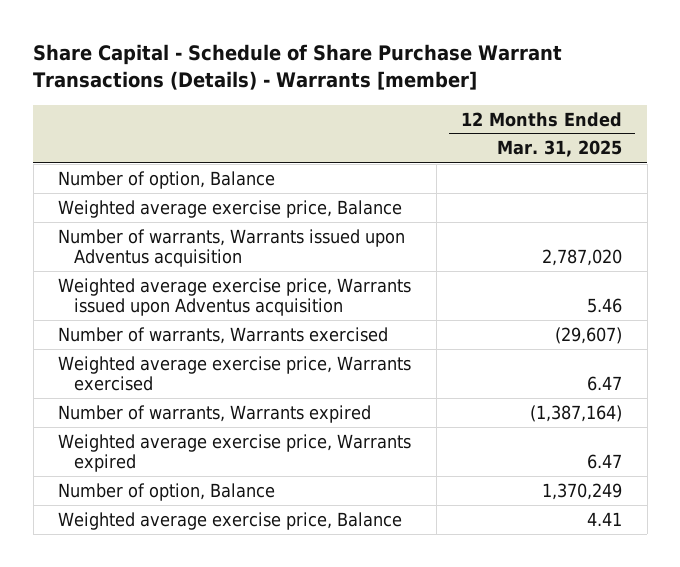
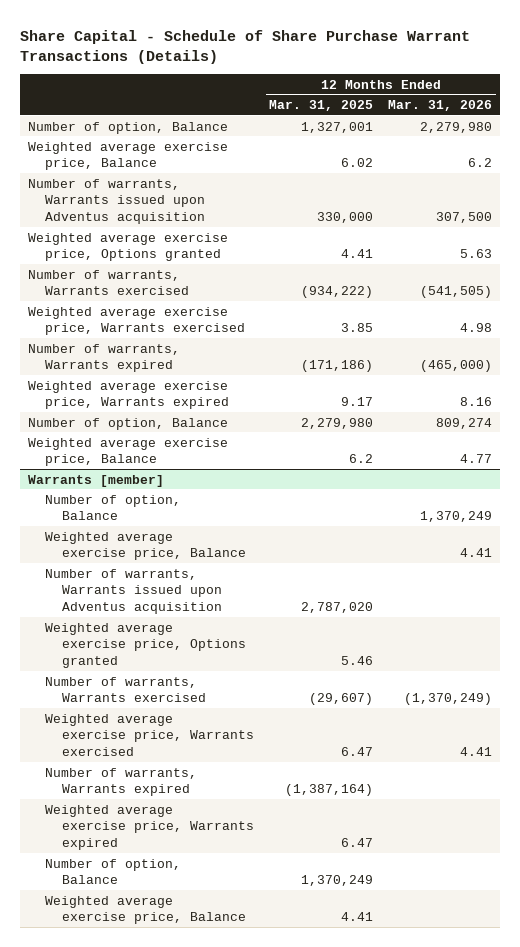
[33,44,563,91] Share Capital - Schedule of Share Purchase Warrant Transactions (Details) - Warrants [member] -> [20,29,471,64] Share Capital - Schedule of Share Purchase Warrant Transactions (Details)
none -> [388,99,493,111] Mar. 31, 2026
none -> [27,121,228,134] Number of option, Balance
none -> [27,141,228,171] Weighted average exercise price, Balance
none -> [27,178,206,225] Number of warrants, Warrants issued upon Adventus acquisition
none -> [27,232,228,262] Weighted average exercise price, Options granted
none -> [27,269,190,296] Number of warrants, Warrants exercised
none -> [27,306,246,336] Weighted average exercise price, Warrants exercised
none -> [27,343,180,373] Number of warrants, Warrants expired
none -> [27,380,230,410] Weighted average exercise price, Warrants expired
none -> [27,417,228,430] Number of option, Balance
none -> [27,437,228,467] Weighted average exercise price, Balance
none -> [27,474,164,487] Warrants [member]
[58,277,412,317] Weighted average exercise price, Warrants issued upon Adventus acquisition -> [45,622,247,669] Weighted average exercise price, Options granted

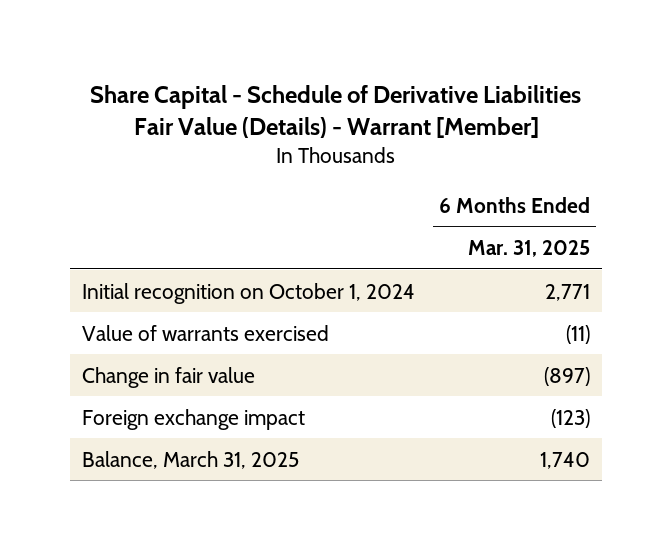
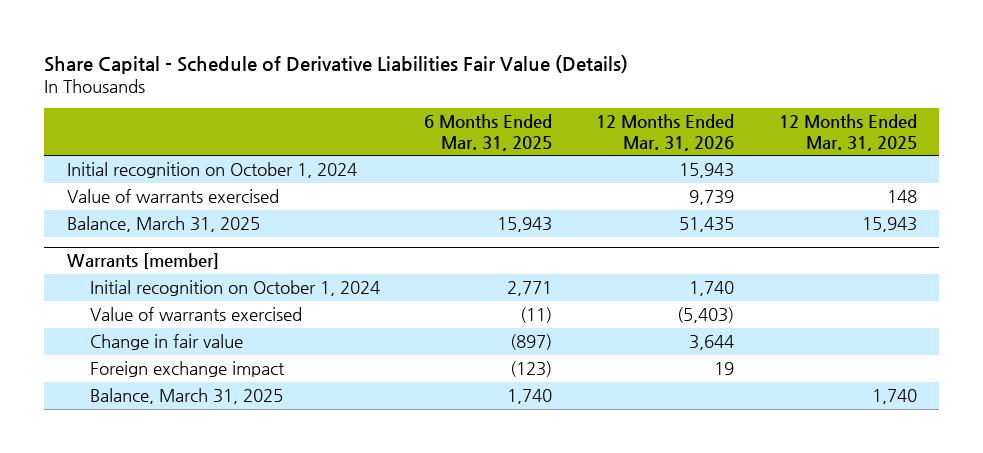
[90,84,582,138] Share Capital - Schedule of Derivative Liabilities Fair Value (Details) - Warrant [Member] -> [44,54,629,74] Share Capital - Schedule of Derivative Liabilities Fair Value (Details)
none -> [596,114,735,151] 12 Months Ended Mar. 31, 2026
none -> [778,114,917,151] 12 Months Ended Mar. 31, 2025
none -> [66,162,357,179] Initial recognition on October 1, 2024
none -> [66,189,279,204] Value of warrants exercised
none -> [66,216,260,233] Balance, March 31, 2025
none -> [66,253,219,270] Warrants [member]

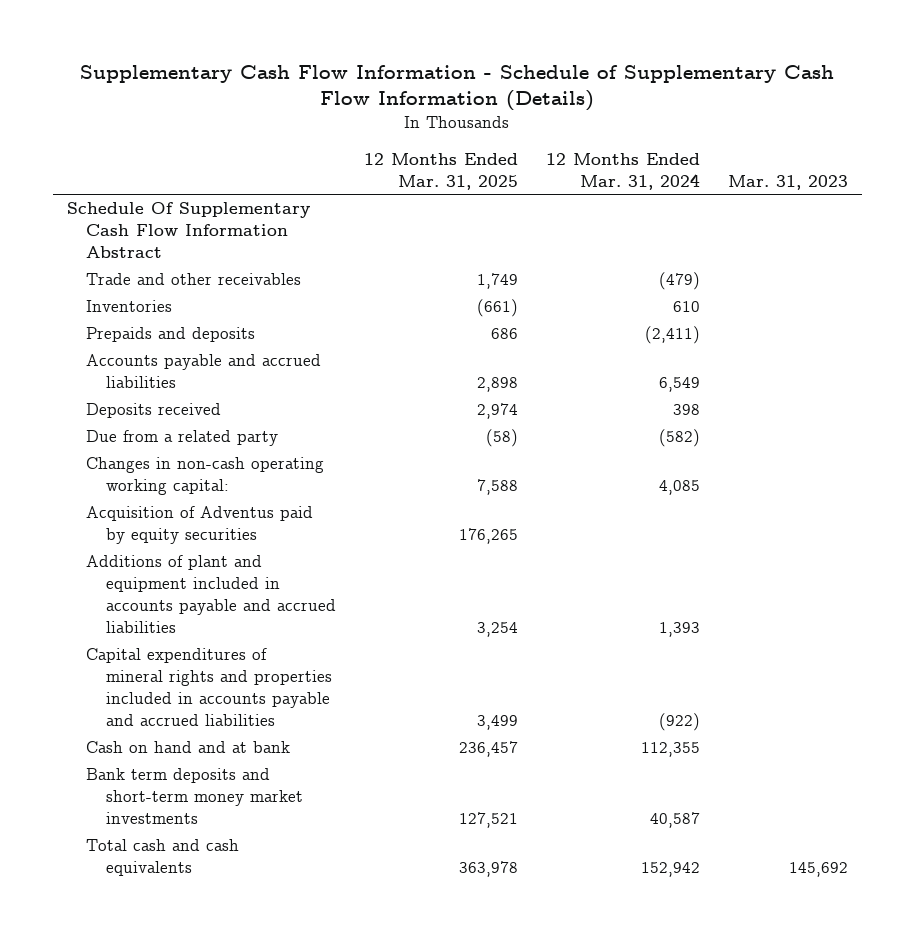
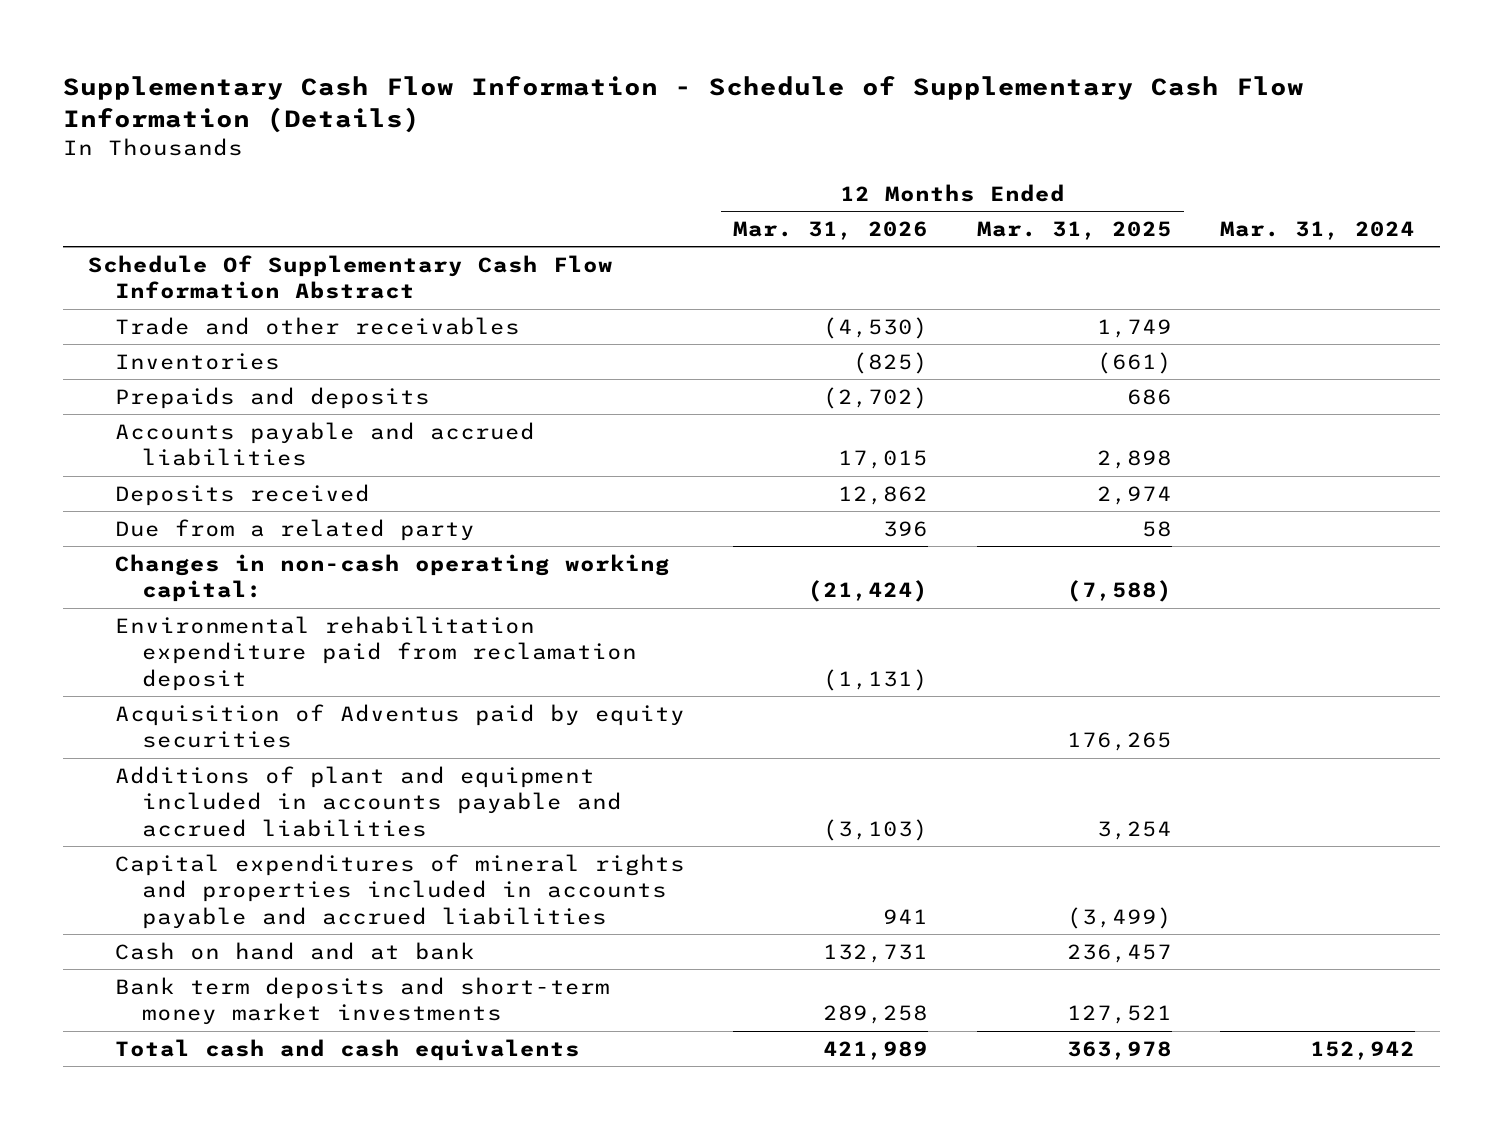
[546,152,701,190] 12 Months Ended Mar. 31, 2024 -> none
[728,174,849,190] Mar. 31, 2023 -> none
none -> [733,220,929,240] Mar. 31, 2026
none -> [1220,220,1416,240] Mar. 31, 2024
[486,429,519,448] (58) -> [1141,520,1172,537] 58
[477,479,519,496] 7,588 -> [1066,580,1172,603] (7,588)
none -> [114,615,638,691] Environmental rehabilitation expenditure paid from reclamation deposit
[477,714,519,730] 3,499 -> [1066,906,1172,929] (3,499)

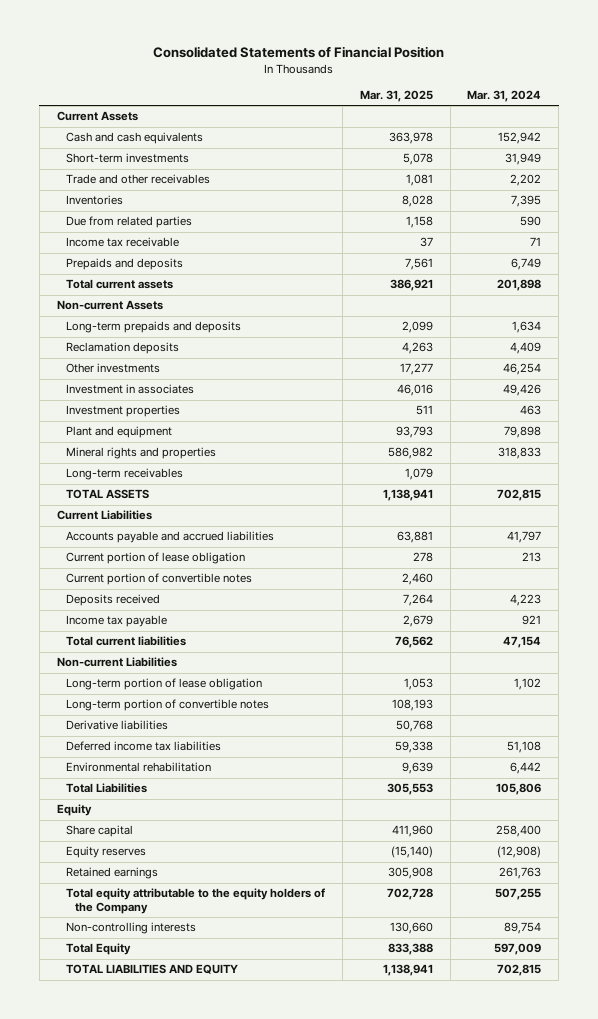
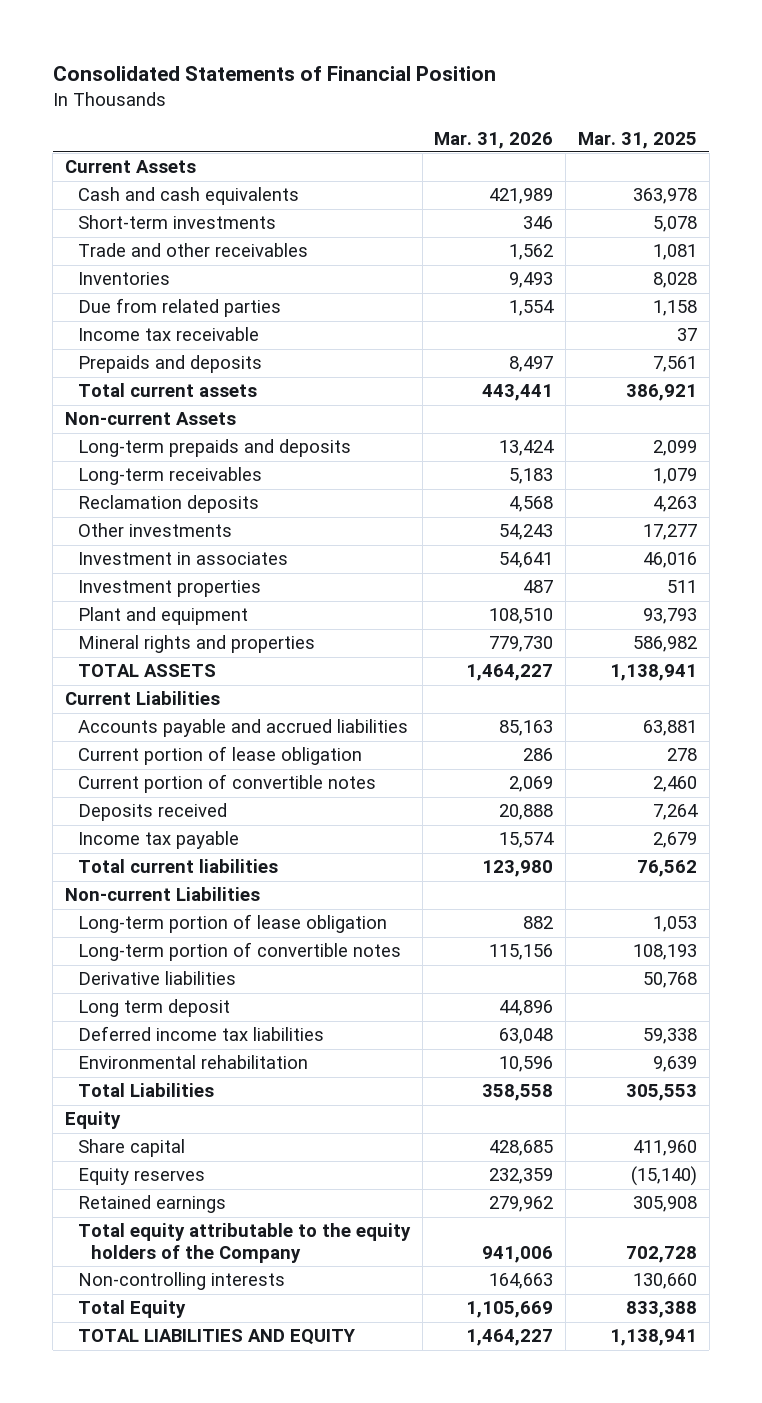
[467,90,542,103] Mar. 31, 2024 -> none
none -> [434,131,554,149] Mar. 31, 2026
[65,468,183,481] Long-term receivables -> [77,467,262,486] Long-term receivables
none -> [77,999,230,1018] Long term deposit

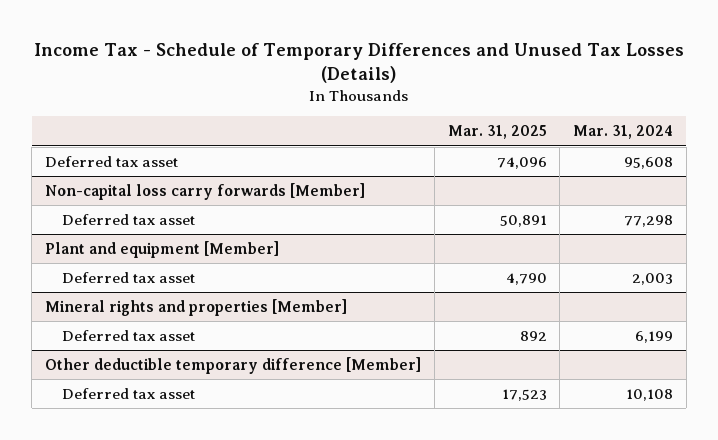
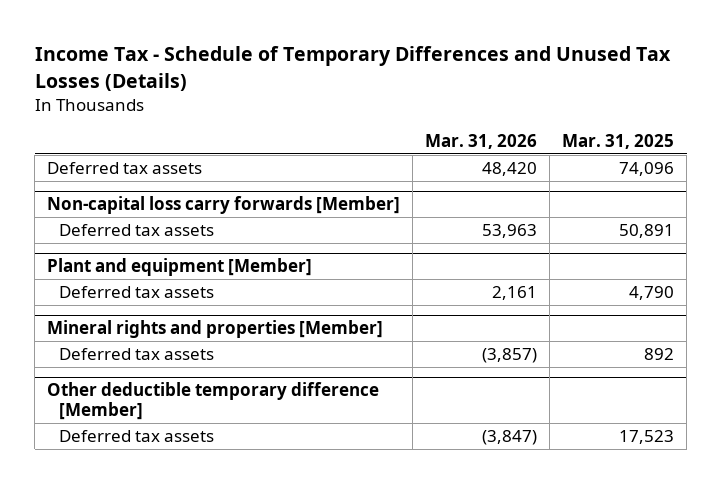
[573,125,674,140] Mar. 31, 2024 -> none
none -> [425,134,538,150] Mar. 31, 2026
[45,156,179,168] Deferred tax asset -> [47,161,203,174] Deferred tax assets
[61,214,195,226] Deferred tax asset -> [59,223,215,236] Deferred tax assets
[61,272,195,284] Deferred tax asset -> [59,285,215,298] Deferred tax assets
[61,330,195,342] Deferred tax asset -> [59,347,215,360] Deferred tax assets
[61,388,195,400] Deferred tax asset -> [59,429,215,442] Deferred tax assets

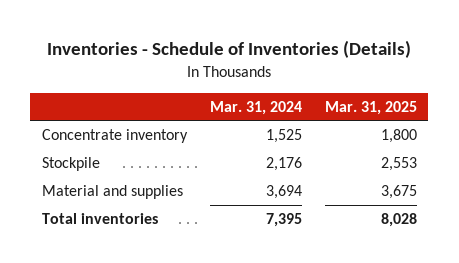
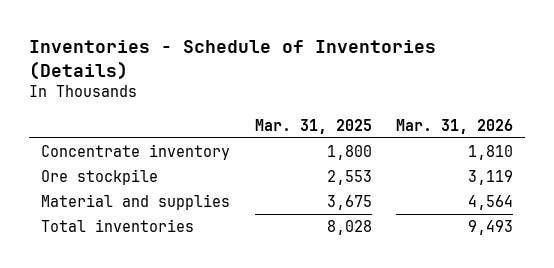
[209,100,302,115] Mar. 31, 2024 -> none
none -> [395,118,513,134] Mar. 31, 2026
[41,156,100,171] Stockpile -> [41,169,159,186] Ore stockpile

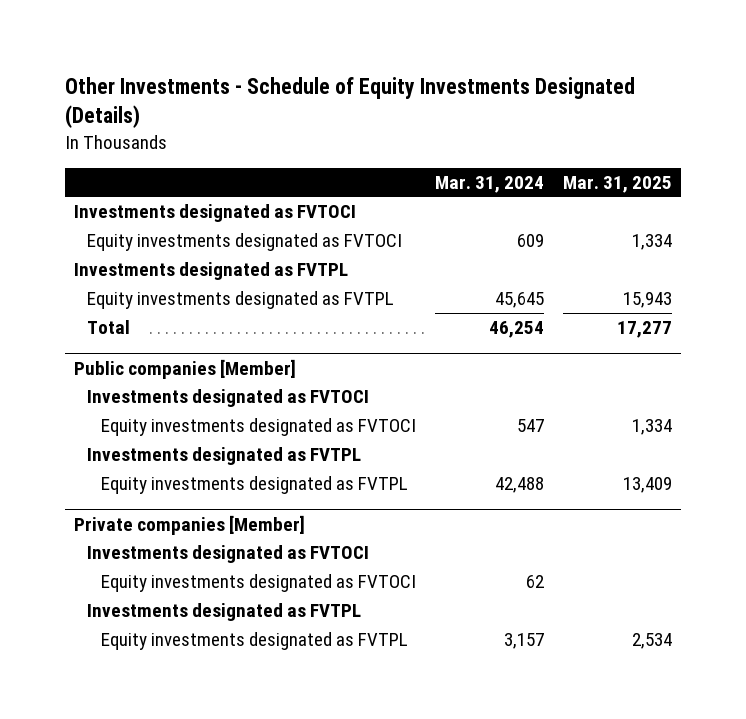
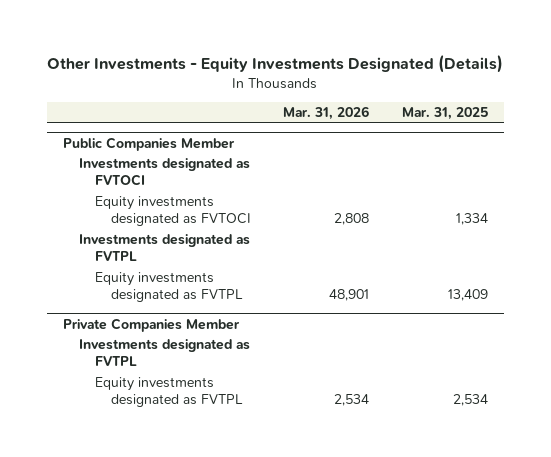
[64,76,635,129] Other Investments - Schedule of Equity Investments Designated (Details) -> [47,54,504,73] Other Investments - Equity Investments Designated (Details)
[434,175,544,193] Mar. 31, 2024 -> none
none -> [283,105,370,120] Mar. 31, 2026
[74,203,357,222] Investments designated as FVTOCI -> none
[87,232,403,251] Equity investments designated as FVTOCI -> none
[74,261,349,280] Investments designated as FVTPL -> none
[87,290,395,309] Equity investments designated as FVTPL -> none
[87,319,131,334] Total -> none
[74,358,297,379] Public companies [Member] -> [63,136,236,151] Public Companies Member
[87,544,370,563] Investments designated as FVTOCI -> none
[100,573,416,592] Equity investments designated as FVTOCI -> none
[74,514,306,535] Private companies [Member] -> [63,317,241,332] Private Companies Member

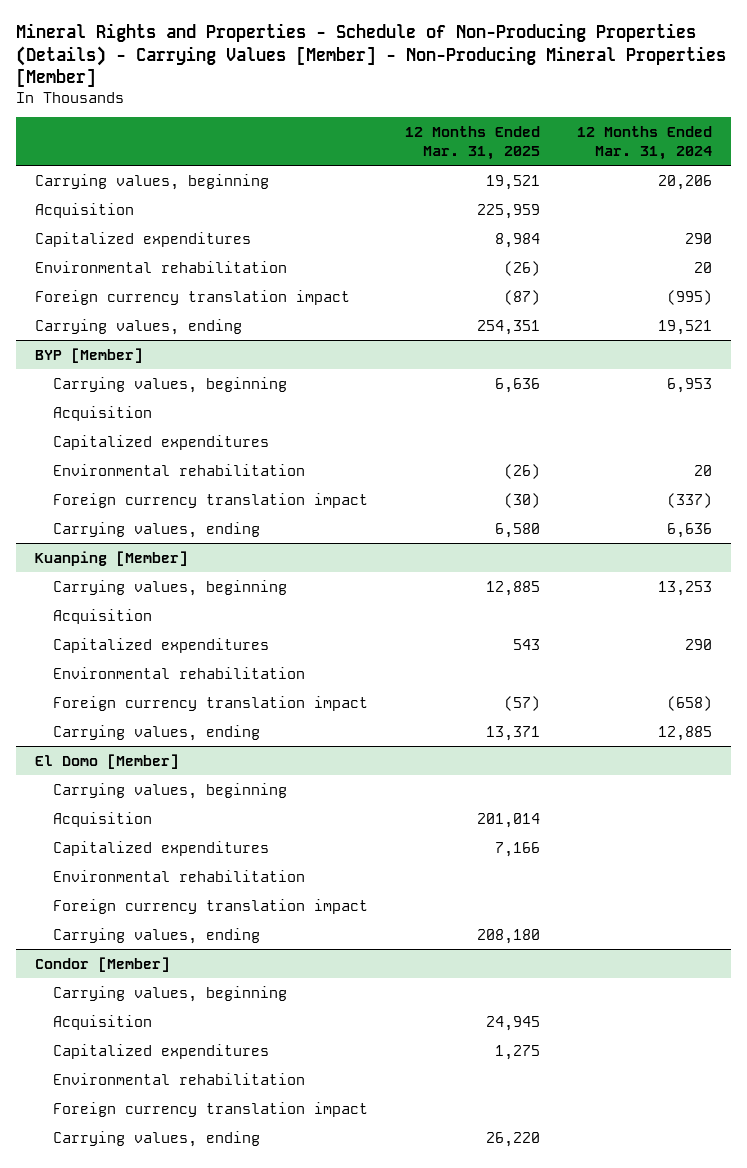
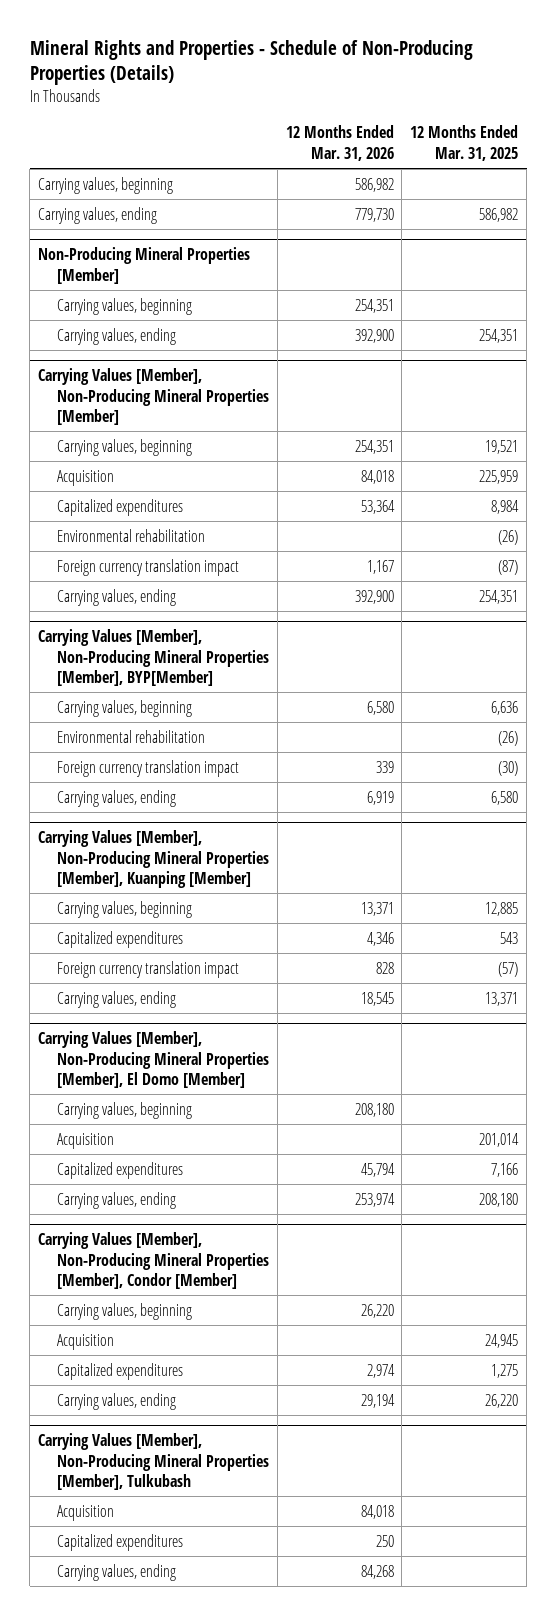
[16,23,727,88] Mineral Rights and Properties - Schedule of Non-Producing Properties (Details) - Carrying Values [Member] - Non-Producing Mineral Properties [Member] -> [29,39,473,85] Mineral Rights and Properties - Schedule of Non-Producing Properties (Details)
[577,126,713,160] 12 Months Ended Mar. 31, 2024 -> none
none -> [285,125,394,161] 12 Months Ended Mar. 31, 2026
none -> [37,176,173,194] Carrying values, beginning
none -> [37,206,157,224] Carrying values, ending
none -> [37,246,250,284] Non-Producing Mineral Properties [Member]
none -> [57,297,193,315] Carrying values, beginning
none -> [57,327,177,345] Carrying values, ending
none -> [37,367,270,426] Carrying Values [Member], Non-Producing Mineral Properties [Member]
[34,347,143,363] BYP [Member] -> none
none -> [37,628,270,687] Carrying Values [Member], Non-Producing Mineral Properties [Member], BYP[Member]
[52,405,152,421] Acquisition -> none
[52,434,269,450] Capitalized expenditures -> none
[34,550,188,566] Kuanping [Member] -> none
none -> [37,829,270,889] Carrying Values [Member], Non-Producing Mineral Properties [Member], Kuanping [Member]
[52,608,152,624] Acquisition -> none
[52,666,305,679] Environmental rehabilitation -> none
[34,753,179,769] El Domo [Member] -> none
none -> [37,1030,270,1089] Carrying Values [Member], Non-Producing Mineral Properties [Member], El Domo [Member]
[52,869,305,882] Environmental rehabilitation -> none
[52,898,368,914] Foreign currency translation impact -> none
[34,956,170,972] Condor [Member] -> none
none -> [37,1231,270,1290] Carrying Values [Member], Non-Producing Mineral Properties [Member], Condor [Member]
[52,1072,305,1085] Environmental rehabilitation -> none
[52,1101,368,1117] Foreign currency translation impact -> none
none -> [37,1432,270,1491] Carrying Values [Member], Non-Producing Mineral Properties [Member], Tulkubash
none -> [57,1504,115,1521] Acquisition
none -> [57,1533,184,1551] Capitalized expenditures
none -> [57,1563,177,1581] Carrying values, ending

